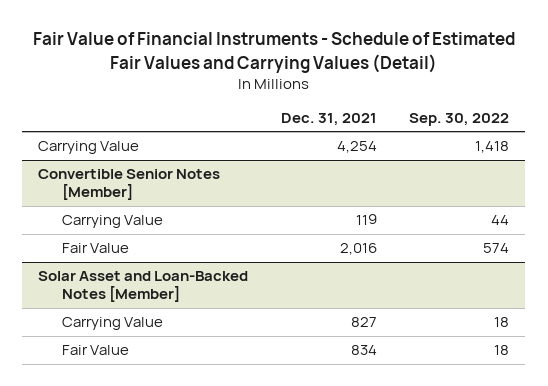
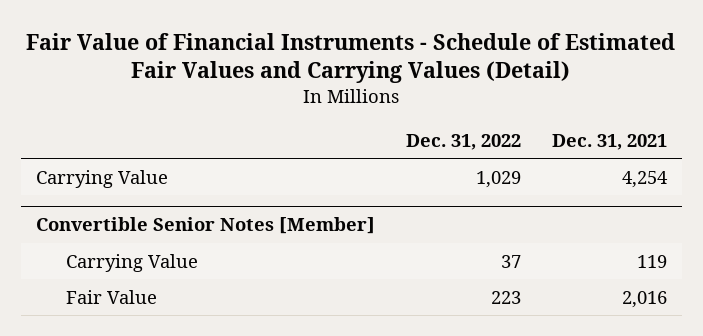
[409,112,510,126] Sep. 30, 2022 -> none
none -> [405,133,521,150] Dec. 31, 2022
[38,271,249,303] Solar Asset and Loan-Backed Notes [Member] -> none
[61,317,163,331] Carrying Value -> none
[61,345,129,356] Fair Value -> none

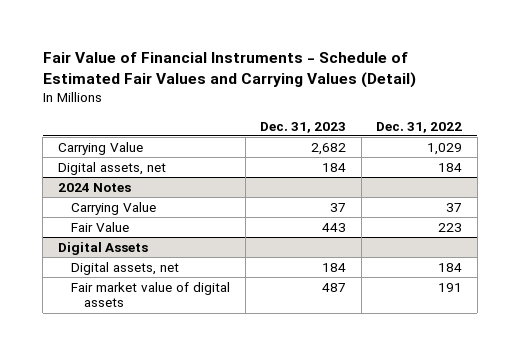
[551,133,667,150] Dec. 31, 2021 -> none
none -> [260,121,347,133] Dec. 31, 2023
none -> [57,161,166,175] Digital assets, net
[36,217,376,235] Convertible Senior Notes [Member] -> [57,182,131,192] 2024 Notes
none -> [57,241,148,255] Digital Assets
none -> [71,261,180,275] Digital assets, net
none -> [71,281,231,308] Fair market value of digital assets

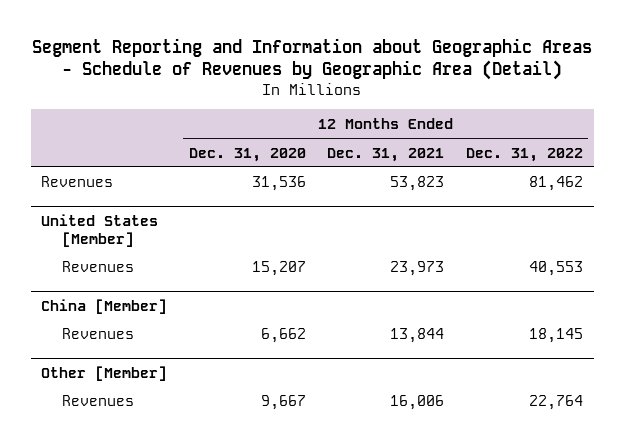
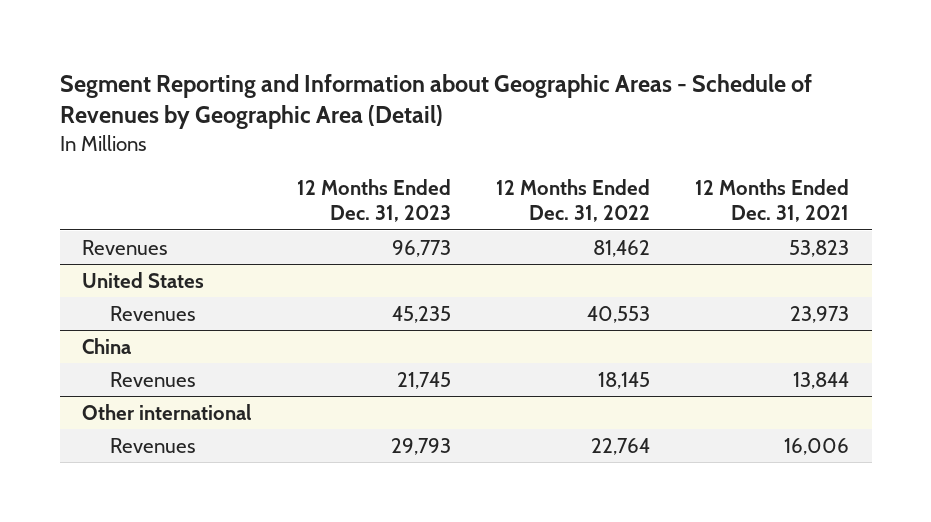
[188,147,306,162] Dec. 31, 2020 -> none
none -> [296,178,451,223] 12 Months Ended Dec. 31, 2023
[41,213,159,247] United States [Member] -> [82,271,205,288] United States
[41,298,168,314] China [Member] -> [82,337,132,354] China
[41,365,168,381] Other [Member] -> none
none -> [82,403,252,420] Other international

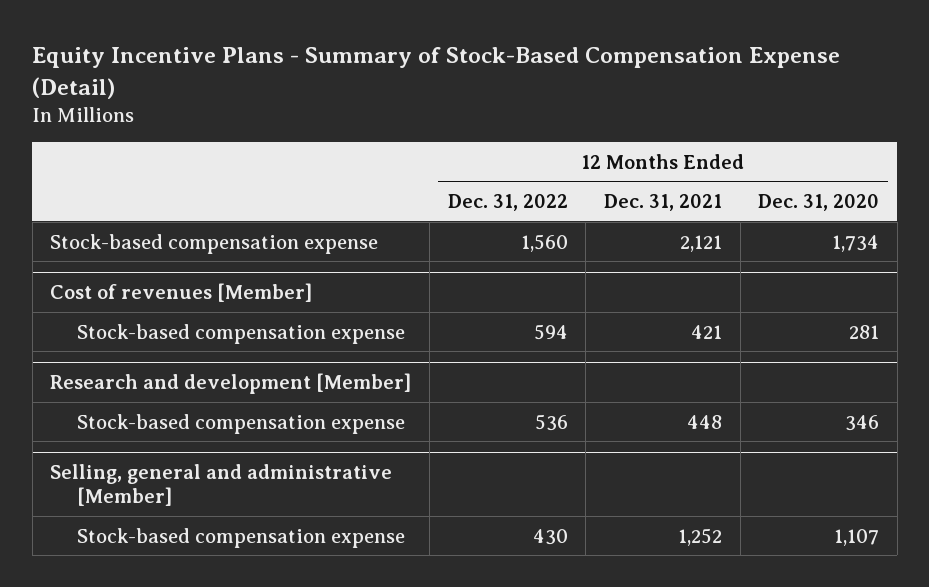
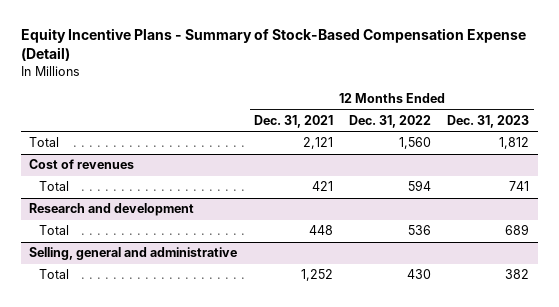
[758,194,880,212] Dec. 31, 2020 -> none
none -> [447,114,530,128] Dec. 31, 2023
[50,233,379,254] Stock-based compensation expense -> [29,137,60,148] Total
[50,283,313,303] Cost of revenues [Member] -> [29,159,135,170] Cost of revenues
[76,323,405,344] Stock-based compensation expense -> [38,181,69,192] Total
[50,373,412,395] Research and development [Member] -> [29,203,195,217] Research and development
[76,413,405,434] Stock-based compensation expense -> [38,225,69,236] Total
[50,464,393,507] Selling, general and administrative [Member] -> [29,247,238,261] Selling, general and administrative
[76,527,405,548] Stock-based compensation expense -> [38,269,69,280] Total

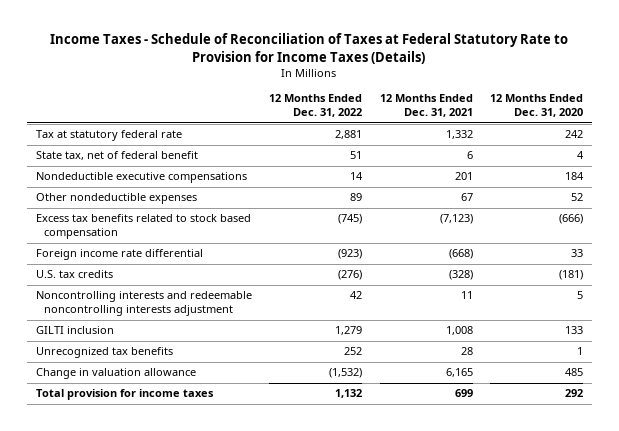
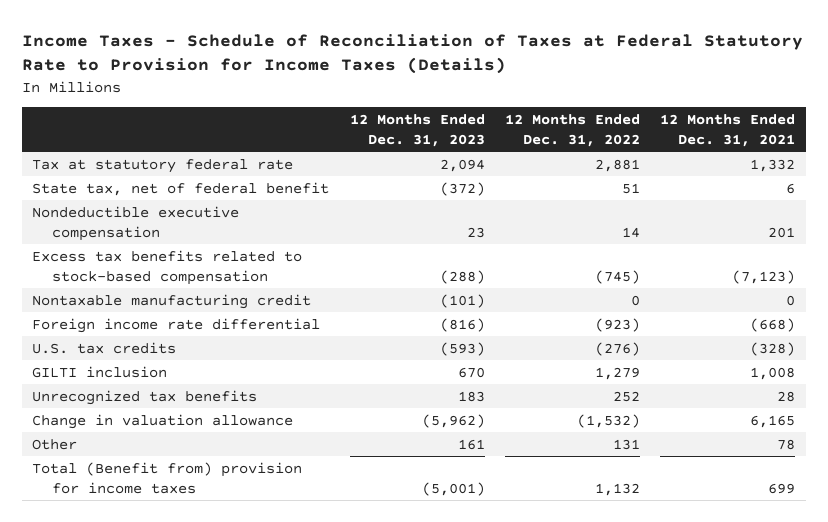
[490,94,584,118] 12 Months Ended Dec. 31, 2020 -> none
none -> [349,113,485,147] 12 Months Ended Dec. 31, 2023
[35,193,197,205] Other nondeductible expenses -> none
[35,172,247,184] Nondeductible executive compensations -> [32,205,240,241] Nondeductible executive compensation
[35,214,251,240] Excess tax benefits related to stock based compensation -> [32,249,303,285] Excess tax benefits related to stock-based compensation
none -> [32,293,312,309] Nontaxable manufacturing credit
[35,291,252,317] Noncontrolling interests and redeemable noncontrolling interests adjustment -> none
none -> [32,438,78,450] Other
[35,389,214,401] Total provision for income taxes -> [32,461,303,494] Total (Benefit from) provision for income taxes

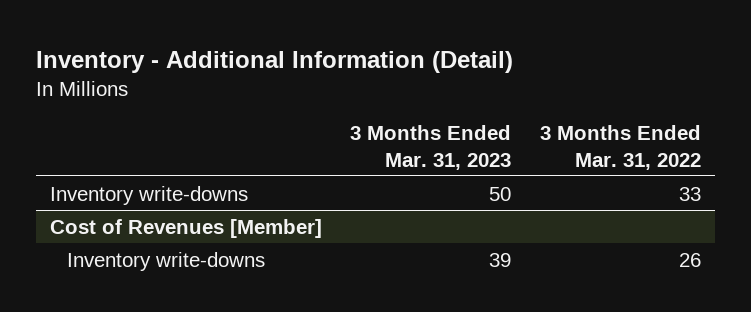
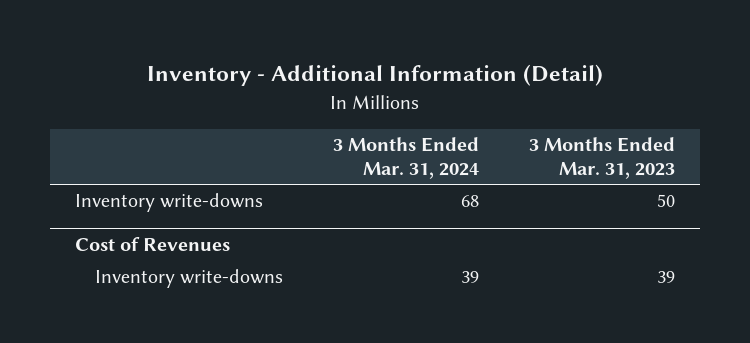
[539,125,701,170] 3 Months Ended Mar. 31, 2022 -> none
none -> [332,137,479,179] 3 Months Ended Mar. 31, 2024
[50,218,323,238] Cost of Revenues [Member] -> [75,237,231,252] Cost of Revenues

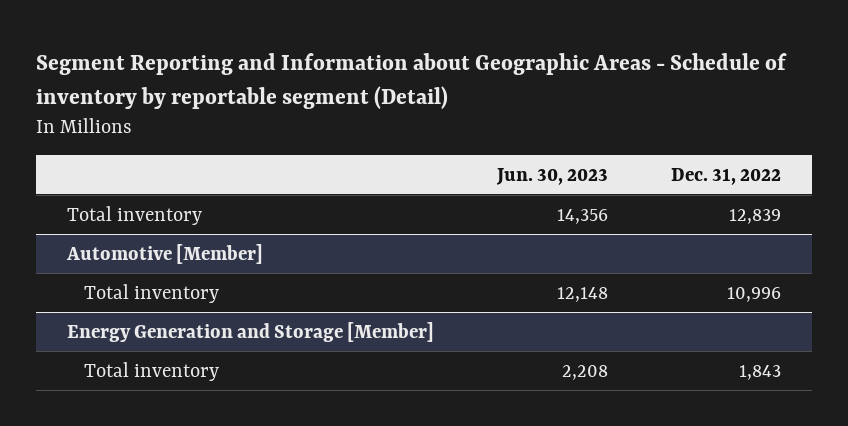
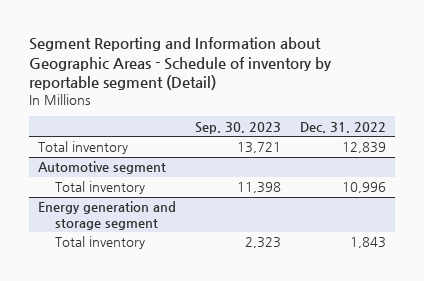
[496,167,609,185] Jun. 30, 2023 -> none
none -> [194,121,281,134] Sep. 30, 2023
[66,243,264,264] Automotive [Member] -> [38,161,167,175] Automotive segment
[67,321,435,342] Energy Generation and Storage [Member] -> [38,201,177,230] Energy generation and storage segment

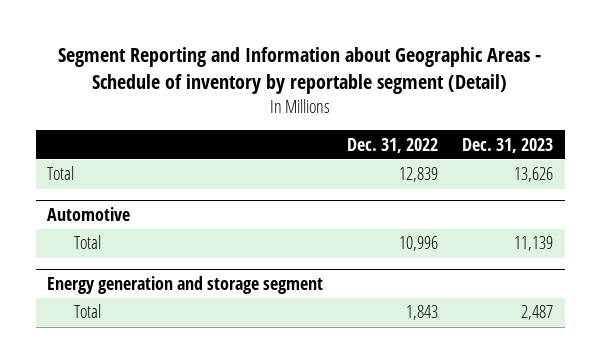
[194,121,281,134] Sep. 30, 2023 -> none
none -> [462,137,554,153] Dec. 31, 2023
[38,141,129,155] Total inventory -> [47,166,75,181] Total
[38,161,167,175] Automotive segment -> [47,206,131,221] Automotive
[54,181,145,195] Total inventory -> [74,235,102,250] Total
[54,236,145,250] Total inventory -> [74,304,102,319] Total

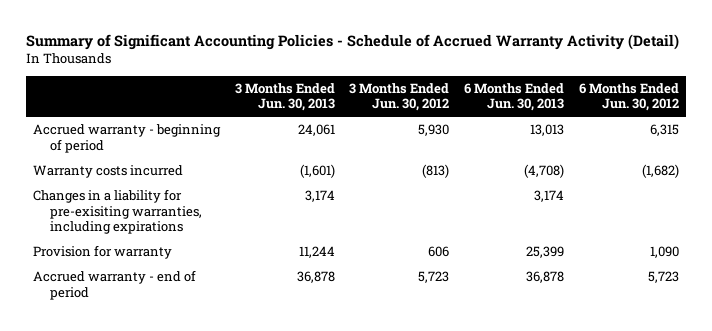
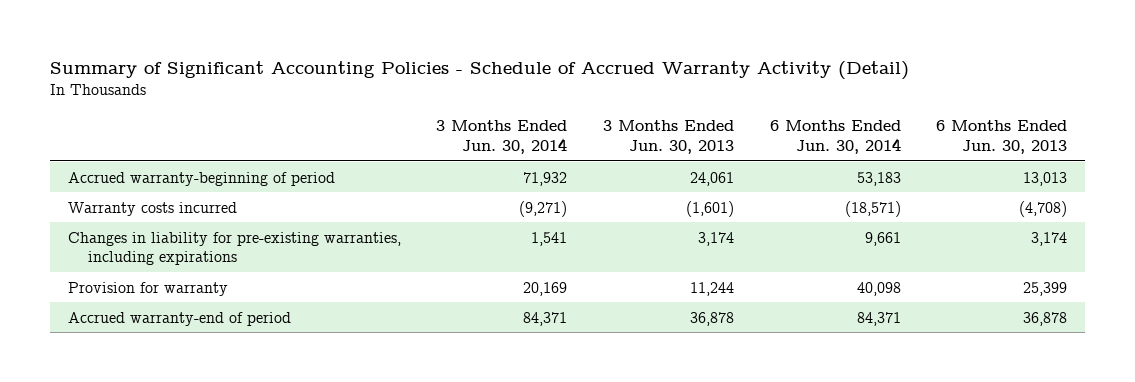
[349,82,450,112] 3 Months Ended Jun. 30, 2012 -> none
[578,82,679,112] 6 Months Ended Jun. 30, 2012 -> none
none -> [436,120,568,154] 3 Months Ended Jun. 30, 2014
none -> [769,120,901,154] 6 Months Ended Jun. 30, 2014
[33,124,222,153] Accrued warranty - beginning of period -> [67,171,335,186] Accrued warranty-beginning of period
[33,189,203,235] Changes in a liability for pre-exisiting warranties, including expirations -> [67,231,401,266] Changes in liability for pre-existing warranties, including expirations
[33,270,197,300] Accrued warranty - end of period -> [67,311,291,326] Accrued warranty-end of period

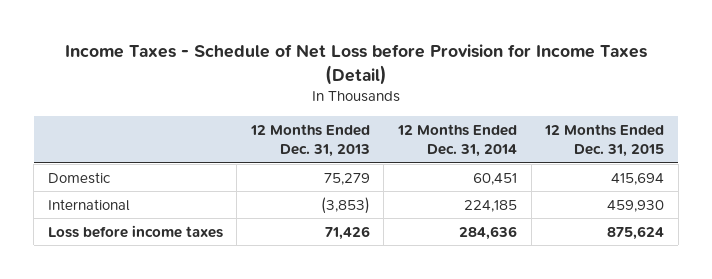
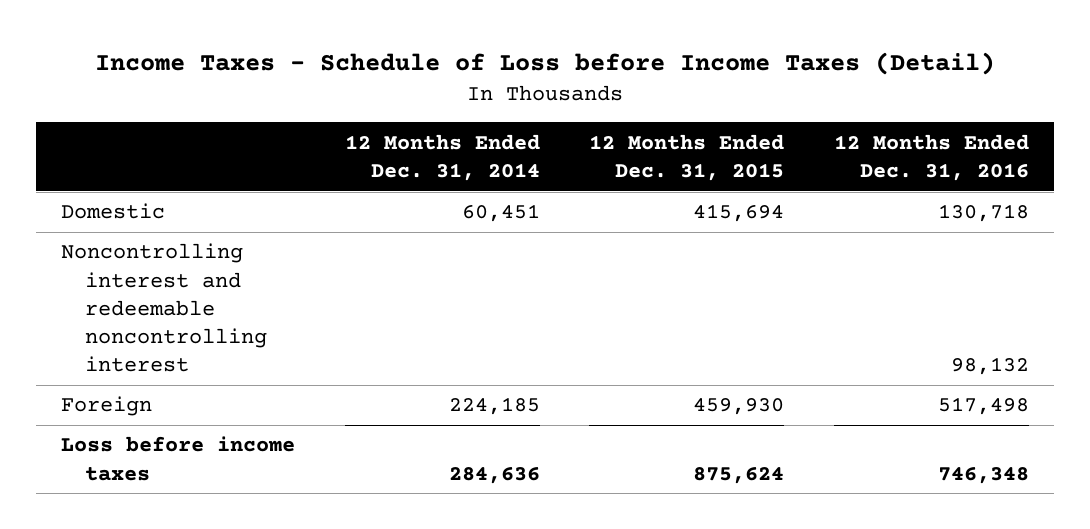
[64,44,647,85] Income Taxes - Schedule of Net Loss before Provision for Income Taxes (Detail) -> [94,52,995,76] Income Taxes - Schedule of Loss before Income Taxes (Detail)
[249,123,370,157] 12 Months Ended Dec. 31, 2013 -> none
none -> [833,133,1029,182] 12 Months Ended Dec. 31, 2016
none -> [61,243,268,373] Noncontrolling interest and redeemable noncontrolling interest
[47,198,130,211] International -> [61,396,153,417] Foreign

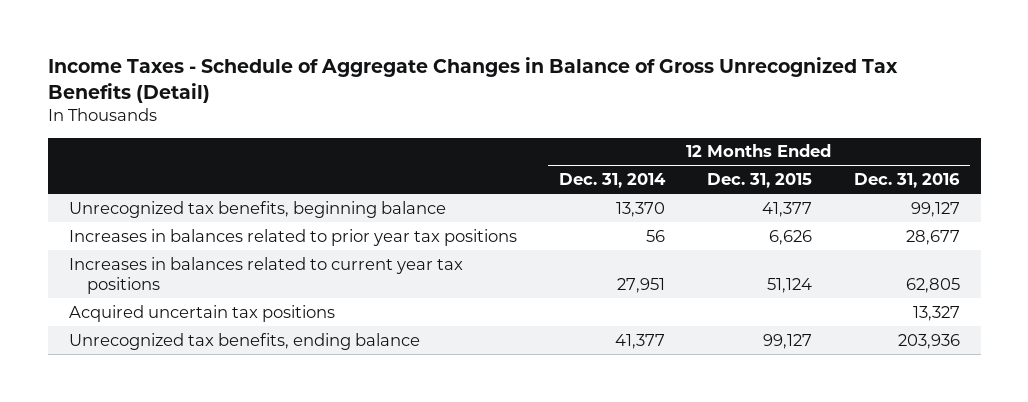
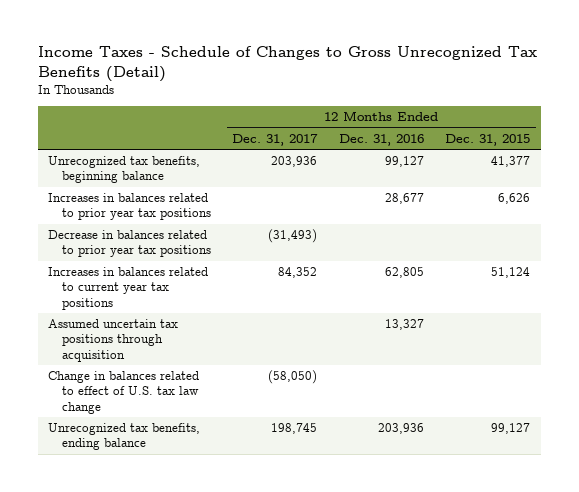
[47,57,898,103] Income Taxes - Schedule of Aggregate Changes in Balance of Gross Unrecognized Tax Benefits (Detail) -> [37,46,537,82] Income Taxes - Schedule of Changes to Gross Unrecognized Tax Benefits (Detail)
[558,173,666,189] Dec. 31, 2014 -> none
none -> [232,134,319,147] Dec. 31, 2017
none -> [48,230,212,258] Decrease in balances related to prior year tax positions
[68,304,335,322] Acquired uncertain tax positions -> [48,319,179,362] Assumed uncertain tax positions through acquisition
none -> [48,371,200,414] Change in balances related to effect of U.S. tax law change

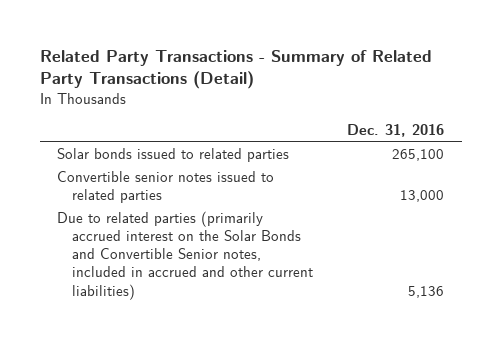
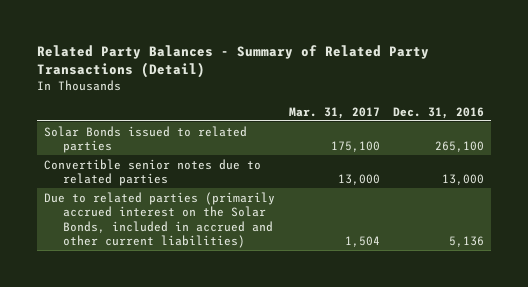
[39,50,432,90] Related Party Transactions - Summary of Related Party Transactions (Detail) -> [37,44,430,79] Related Party Balances - Summary of Related Party Transactions (Detail)
none -> [288,106,380,119] Mar. 31, 2017
[56,147,289,162] Solar bonds issued to related parties -> [44,125,248,154] Solar Bonds issued to related parties
[56,170,274,203] Convertible senior notes issued to related parties -> [44,158,262,187] Convertible senior notes due to related parties
[56,210,313,300] Due to related parties (primarily accrued interest on the Solar Bonds and Convertible Senior notes, included in accrued and other current liabilities) -> [44,191,276,249] Due to related parties (primarily accrued interest on the Solar Bonds, included in accrued and other current liabilities)

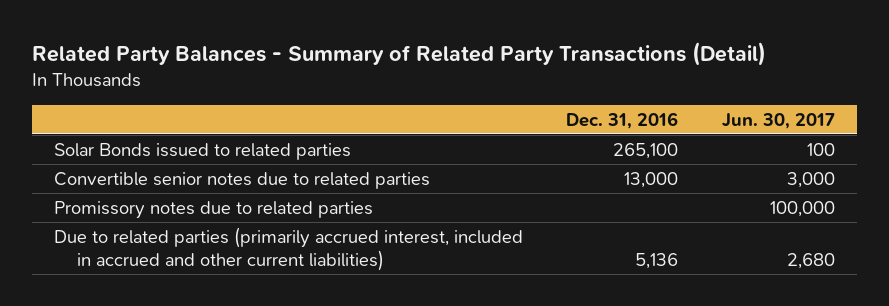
[288,106,380,119] Mar. 31, 2017 -> none
none -> [721,112,835,129] Jun. 30, 2017
none -> [53,200,373,219] Promissory notes due to related parties
[44,191,276,249] Due to related parties (primarily accrued interest on the Solar Bonds, included in accrued and other current liabilities) -> [53,226,523,272] Due to related parties (primarily accrued interest, included in accrued and other current liabilities)

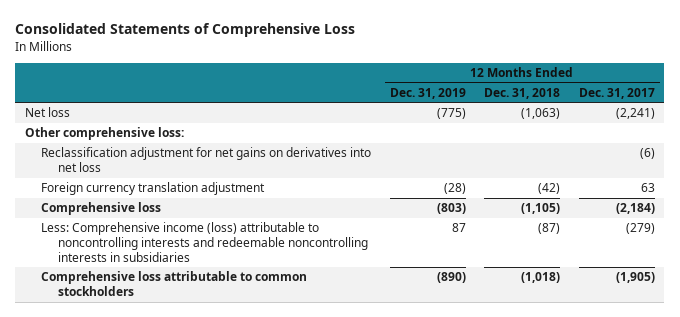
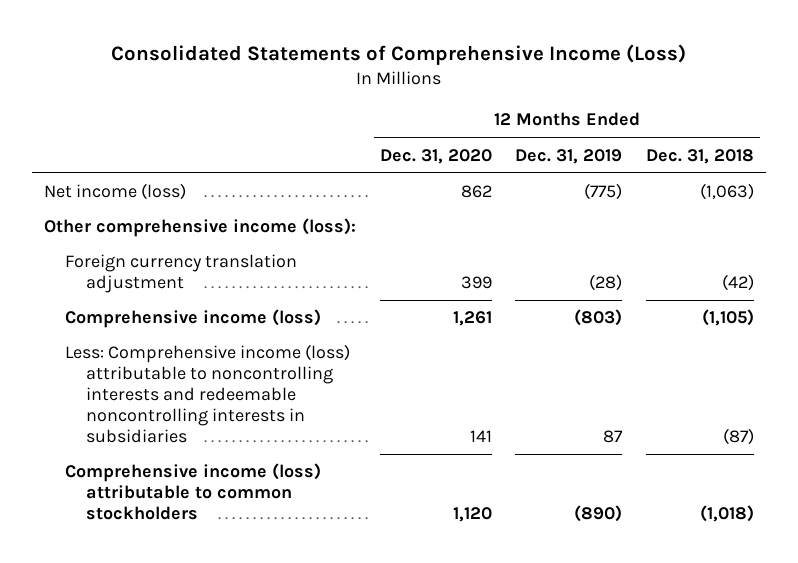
[15,23,356,38] Consolidated Statements of Comprehensive Loss -> [110,43,686,65] Consolidated Statements of Comprehensive Income (Loss)
[578,88,655,100] Dec. 31, 2017 -> none
none -> [379,148,492,164] Dec. 31, 2020
[41,147,372,173] Reclassification adjustment for net gains on derivatives into net loss -> none
[24,107,70,118] Net loss -> [43,183,186,201] Net income (loss)
[24,127,184,141] Other comprehensive loss: -> [43,218,356,238] Other comprehensive income (loss):
[41,202,162,216] Comprehensive loss -> [64,309,321,329] Comprehensive income (loss)
[41,271,308,297] Comprehensive loss attributable to common stockholders -> [64,463,321,521] Comprehensive income (loss) attributable to common stockholders

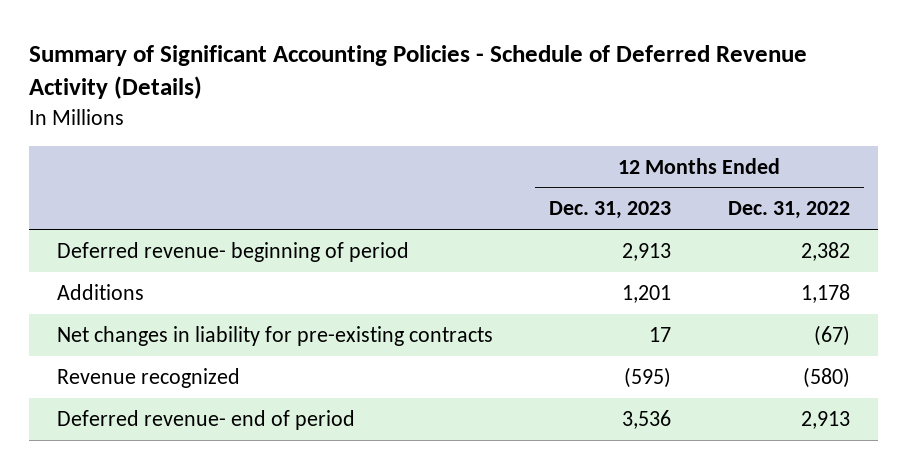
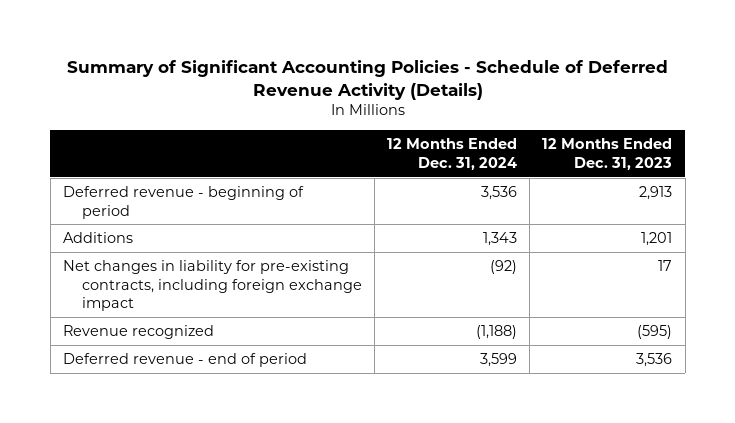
[727,201,850,220] Dec. 31, 2022 -> none
none -> [387,138,518,170] 12 Months Ended Dec. 31, 2024
[56,241,409,262] Deferred revenue- beginning of period -> [62,185,304,219] Deferred revenue - beginning of period
[56,325,493,346] Net changes in liability for pre-existing contracts -> [62,259,363,312] Net changes in liability for pre-existing contracts, including foreign exchange impact
[56,409,355,430] Deferred revenue- end of period -> [62,352,307,367] Deferred revenue - end of period

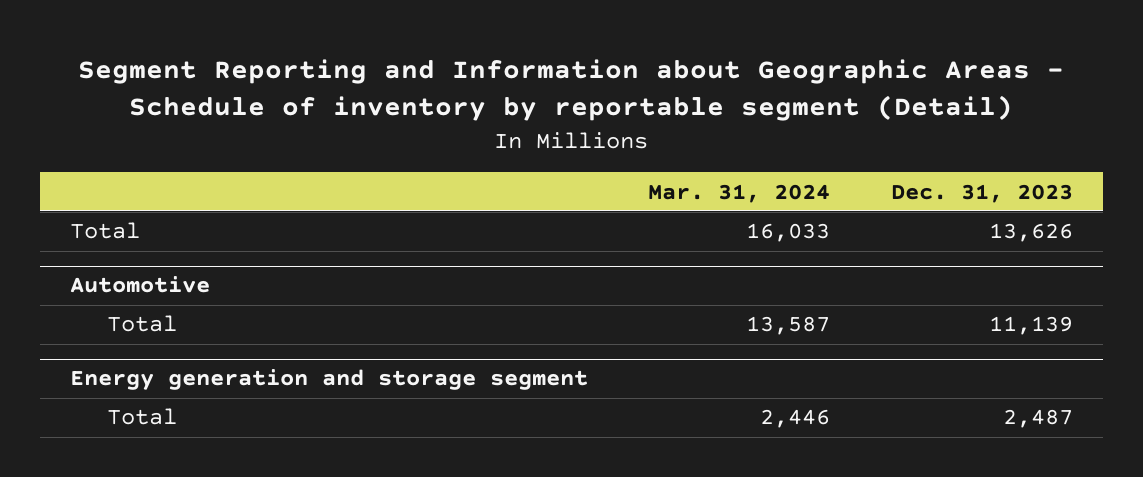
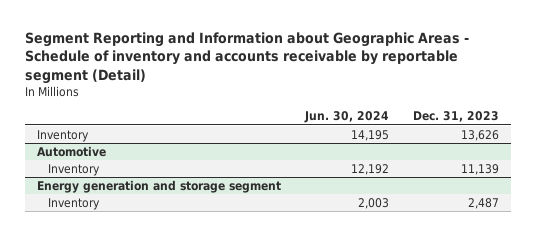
[78,58,1065,122] Segment Reporting and Information about Geographic Areas - Schedule of inventory by reportable segment (Detail) -> [24,31,469,84] Segment Reporting and Information about Geographic Areas - Schedule of inventory and accounts receivable by reportable segment (Detail)
[648,183,831,203] Mar. 31, 2024 -> none
none -> [303,111,389,124] Jun. 30, 2024
[70,222,141,240] Total -> [36,129,89,142] Inventory
[107,315,178,333] Total -> [47,163,100,176] Inventory
[107,408,178,426] Total -> [47,197,100,210] Inventory

